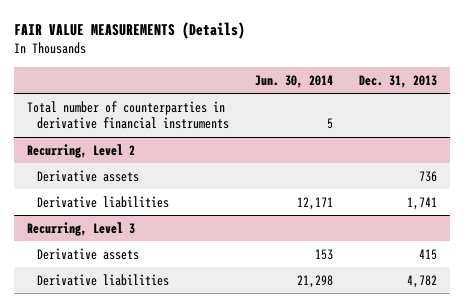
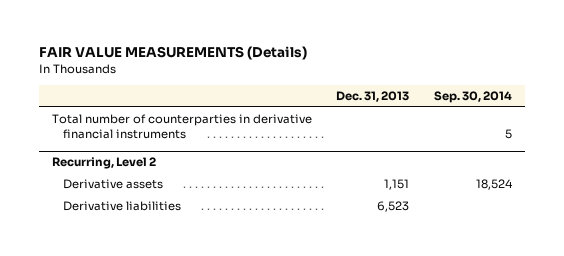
[255,74,334,88] Jun. 30, 2014 -> none
none -> [434,91,513,104] Sep. 30, 2014
[27,221,136,236] Recurring, Level 3 -> none
[37,247,140,260] Derivative assets -> none
[37,273,170,286] Derivative liabilities -> none
[419,170,438,182] 736 -> [384,179,410,191] 1,151
[407,196,438,210] 1,741 -> [377,201,410,213] 6,523

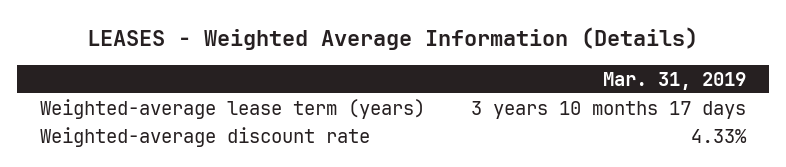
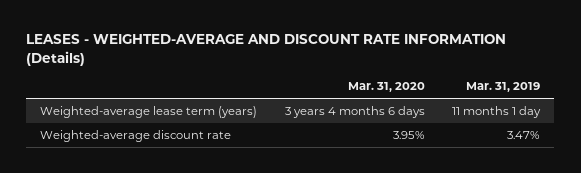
[87,27,699,51] LEASES - Weighted Average Information (Details) -> [26,34,507,66] LEASES - WEIGHTED-AVERAGE AND DISCOUNT RATE INFORMATION (Details)
none -> [347,82,425,93] Mar. 31, 2020
[471,100,747,119] 3 years 10 months 17 days -> [452,105,542,118] 11 months 1 day
[691,128,748,143] 4.33% -> [507,130,541,139] 3.47%

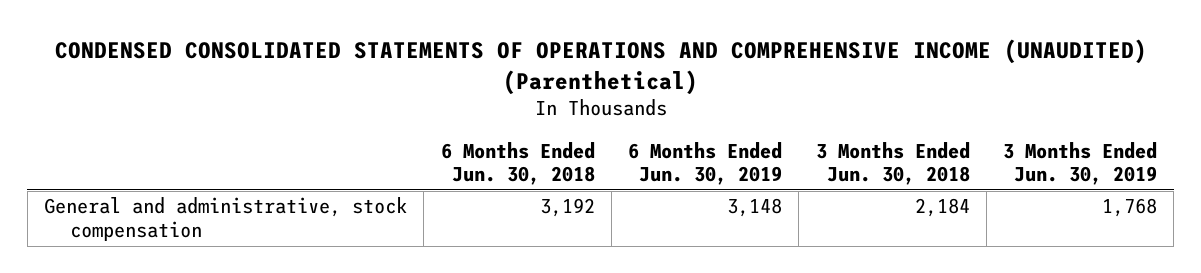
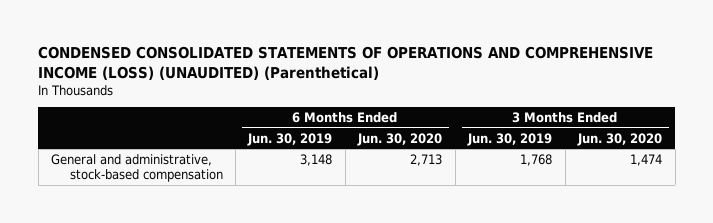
[54,39,1147,95] CONDENSED CONSOLIDATED STATEMENTS OF OPERATIONS AND COMPREHENSIVE INCOME (UNAUDITED) (Parenthetical) -> [38,45,654,80] CONDENSED CONSOLIDATED STATEMENTS OF OPERATIONS AND COMPREHENSIVE INCOME (LOSS) (UNAUDITED) (Parenthetical)
[440,141,595,186] 6 Months Ended Jun. 30, 2018 -> none
[815,141,970,186] 3 Months Ended Jun. 30, 2018 -> none
none -> [357,132,443,146] Jun. 30, 2020
none -> [577,132,663,146] Jun. 30, 2020
[44,197,408,242] General and administrative, stock compensation -> [51,153,223,183] General and administrative, stock-based compensation

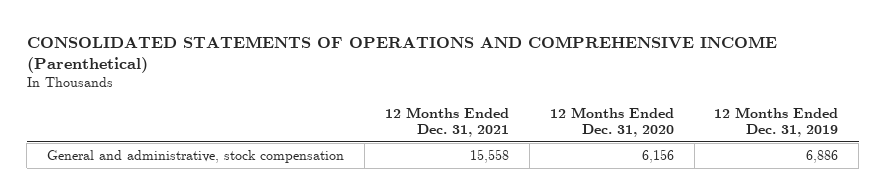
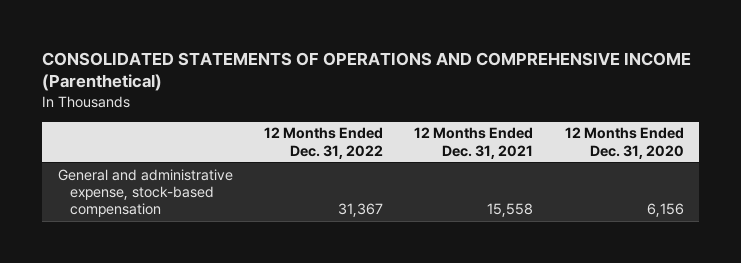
[714,107,839,137] 12 Months Ended Dec. 31, 2019 -> none
none -> [263,127,383,159] 12 Months Ended Dec. 31, 2022
[47,150,345,164] General and administrative, stock compensation -> [57,168,233,218] General and administrative expense, stock-based compensation

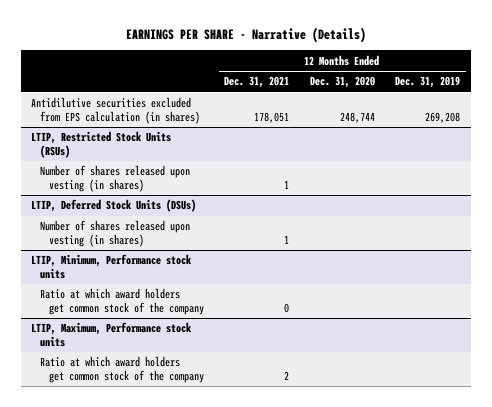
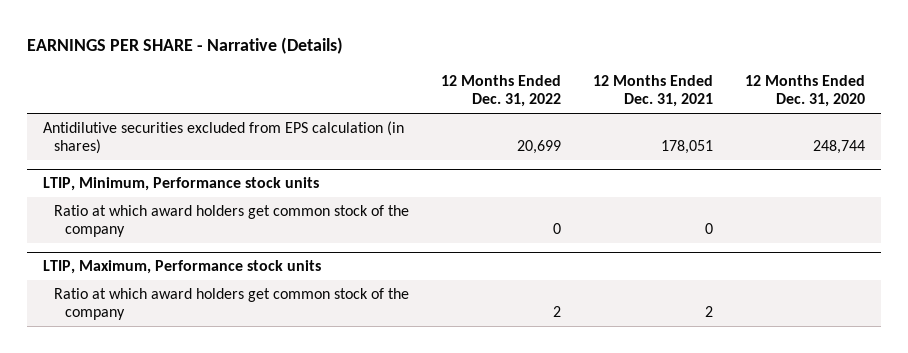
[395,76,461,89] Dec. 31, 2019 -> none
none -> [441,75,562,108] 12 Months Ended Dec. 31, 2022
[31,131,172,159] LTIP, Restricted Stock Units (RSUs) -> none
[40,165,191,193] Number of shares released upon vesting (in shares) -> none
[31,199,197,213] LTIP, Deferred Stock Units (DSUs) -> none
[40,220,191,248] Number of shares released upon vesting (in shares) -> none

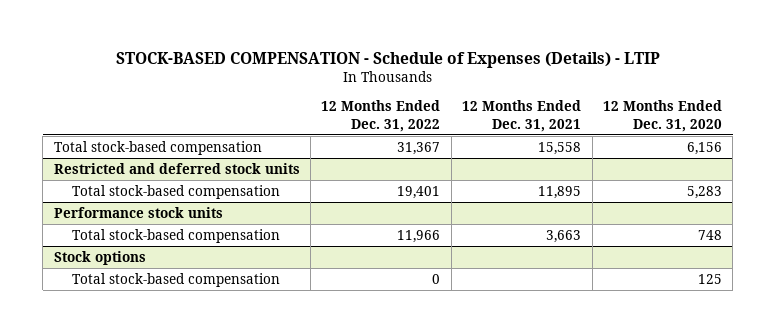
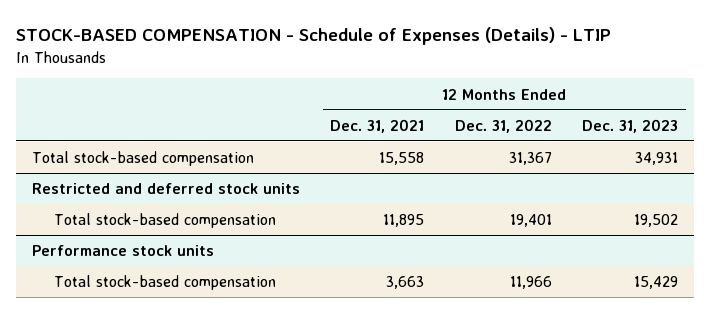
[602,100,722,132] 12 Months Ended Dec. 31, 2020 -> none
none -> [582,118,679,133] Dec. 31, 2023
[53,250,146,265] Stock options -> none
[71,272,280,287] Total stock-based compensation -> none

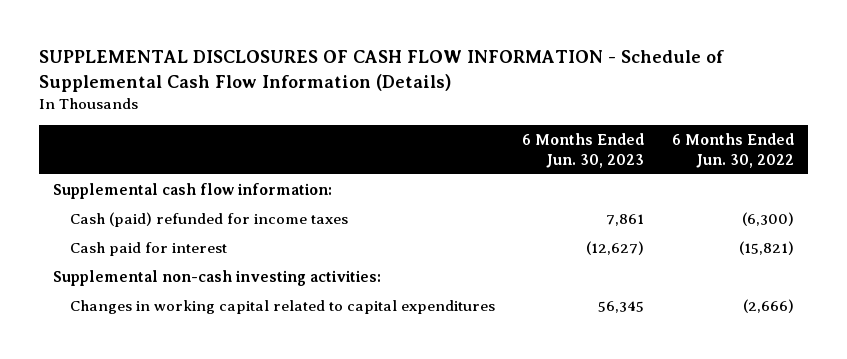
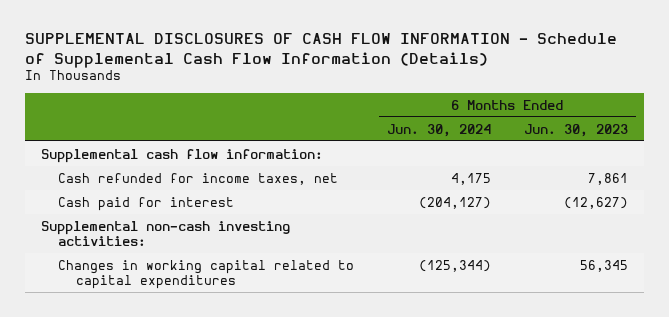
[671,132,794,169] 6 Months Ended Jun. 30, 2022 -> none
none -> [387,123,492,137] Jun. 30, 2024
[69,211,348,227] Cash (paid) refunded for income taxes -> [58,172,339,185] Cash refunded for income taxes, net

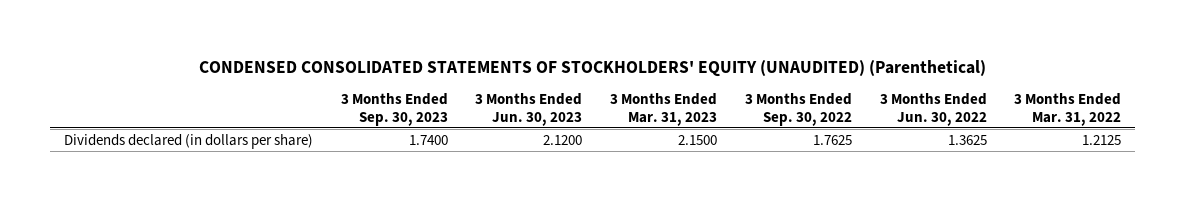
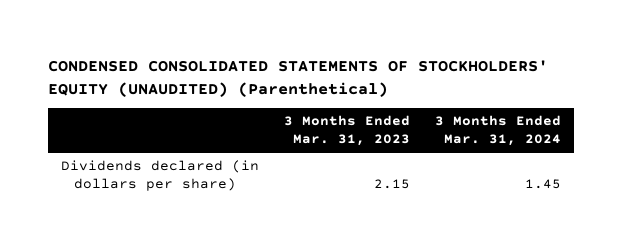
[340,93,448,126] 3 Months Ended Sep. 30, 2023 -> none
[475,93,583,126] 3 Months Ended Jun. 30, 2023 -> none
[744,93,852,126] 3 Months Ended Sep. 30, 2022 -> none
[879,93,987,126] 3 Months Ended Jun. 30, 2022 -> none
[1014,93,1122,126] 3 Months Ended Mar. 31, 2022 -> none
none -> [435,115,562,147] 3 Months Ended Mar. 31, 2024
[678,134,718,145] 2.1500 -> [373,179,410,190] 2.15

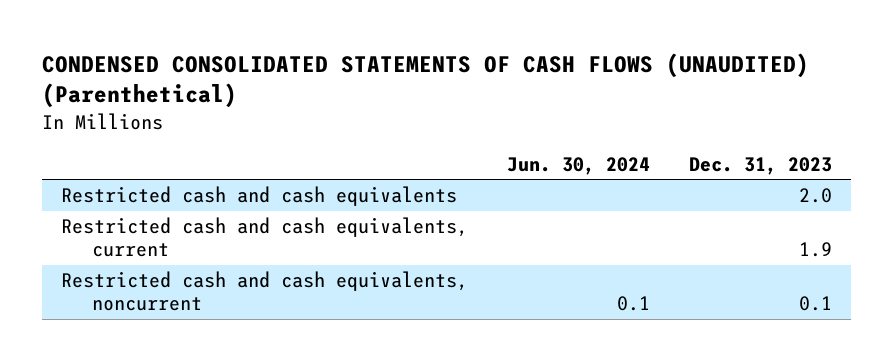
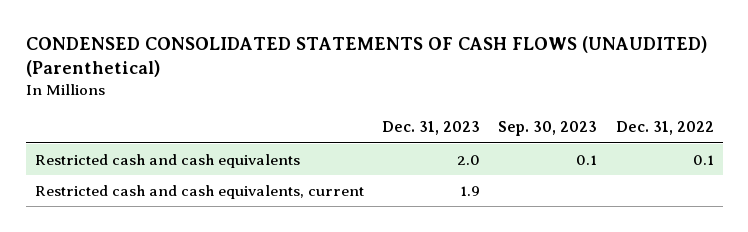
[507,156,651,175] Jun. 30, 2024 -> none
none -> [498,121,598,137] Sep. 30, 2023
none -> [615,121,714,136] Dec. 31, 2022
[61,271,469,312] Restricted cash and cash equivalents, noncurrent -> none

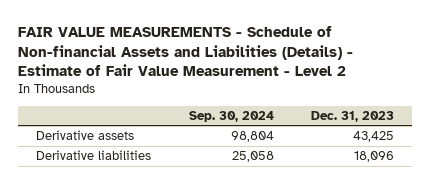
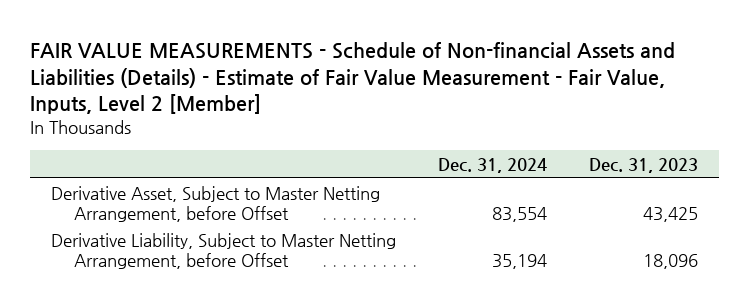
[17,26,353,77] FAIR VALUE MEASUREMENTS - Schedule of Non-financial Assets and Liabilities (Details) - Estimate of Fair Value Measurement - Level 2 -> [30,41,676,115] FAIR VALUE MEASUREMENTS - Schedule of Non-financial Assets and Liabilities (Details) - Estimate of Fair Value Measurement - Fair Value, Inputs, Level 2 [Member]
[188,110,274,122] Sep. 30, 2024 -> none
none -> [438,158,548,174] Dec. 31, 2024
[36,130,135,141] Derivative assets -> [51,185,381,222] Derivative Asset, Subject to Master Netting Arrangement, before Offset
[36,150,152,161] Derivative liabilities -> [51,232,397,269] Derivative Liability, Subject to Master Netting Arrangement, before Offset

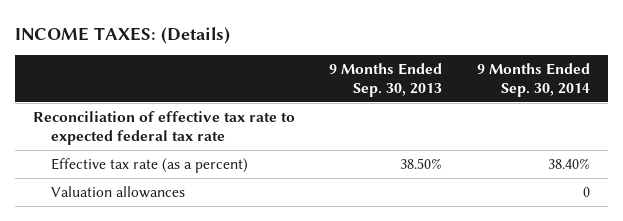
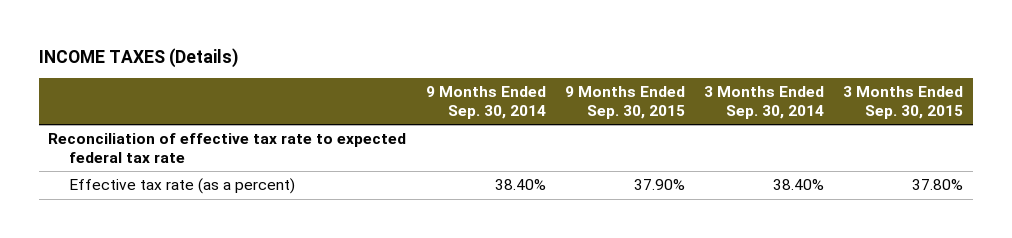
[15,26,231,44] INCOME TAXES: (Details) -> [38,47,238,68] INCOME TAXES (Details)
[329,63,443,97] 9 Months Ended Sep. 30, 2013 -> none
none -> [564,86,685,119] 9 Months Ended Sep. 30, 2015
none -> [704,86,825,119] 3 Months Ended Sep. 30, 2014
none -> [843,86,964,119] 3 Months Ended Sep. 30, 2015
[50,186,185,199] Valuation allowances -> none

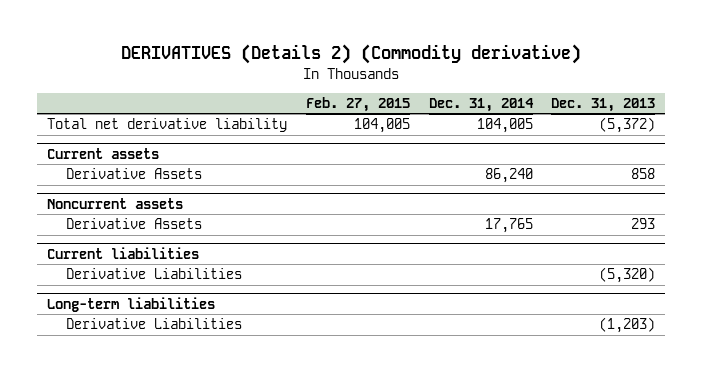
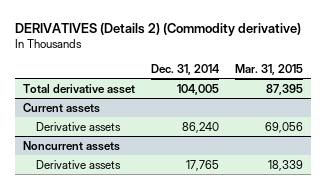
[305,97,410,113] Feb. 27, 2015 -> none
[551,98,656,113] Dec. 31, 2013 -> none
none -> [235,63,304,75] Mar. 31, 2015
[46,118,287,133] Total net derivative liability -> [22,83,135,94] Total derivative asset
[65,168,202,180] Derivative Assets -> [36,121,122,131] Derivative assets
[46,246,199,259] Current liabilities -> none
[65,268,242,280] Derivative Liabilities -> none
[46,296,215,312] Long-term liabilities -> none
[65,318,242,330] Derivative Liabilities -> none
[65,218,202,230] Derivative Assets -> [36,159,122,169] Derivative assets

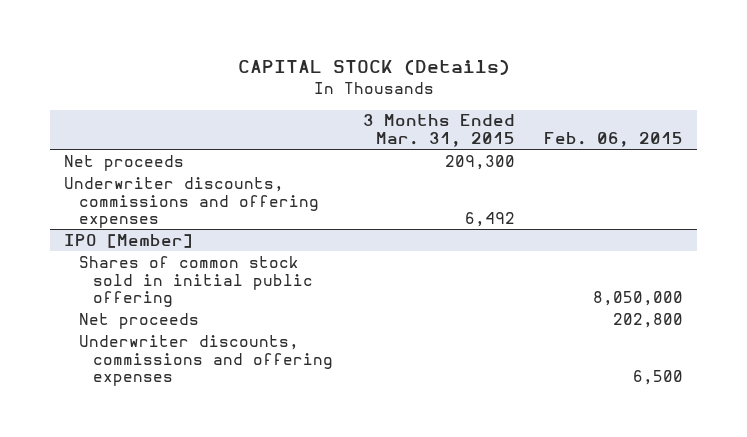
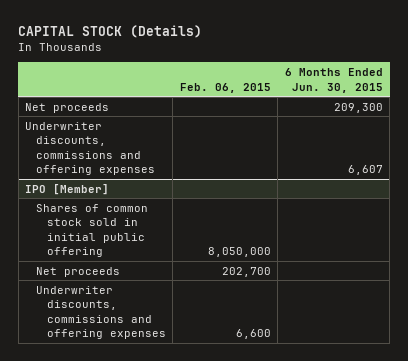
[362,114,515,148] 3 Months Ended Mar. 31, 2015 -> none
none -> [284,68,383,93] 6 Months Ended Jun. 30, 2015
[612,312,683,328] 202,800 -> [221,266,271,277] 202,700
[632,370,683,386] 6,500 -> [235,329,271,340] 6,600

